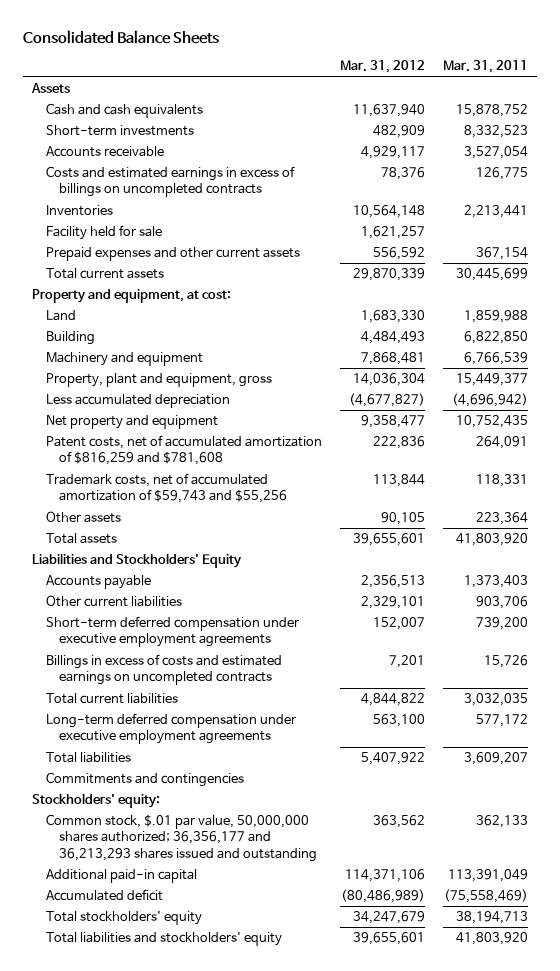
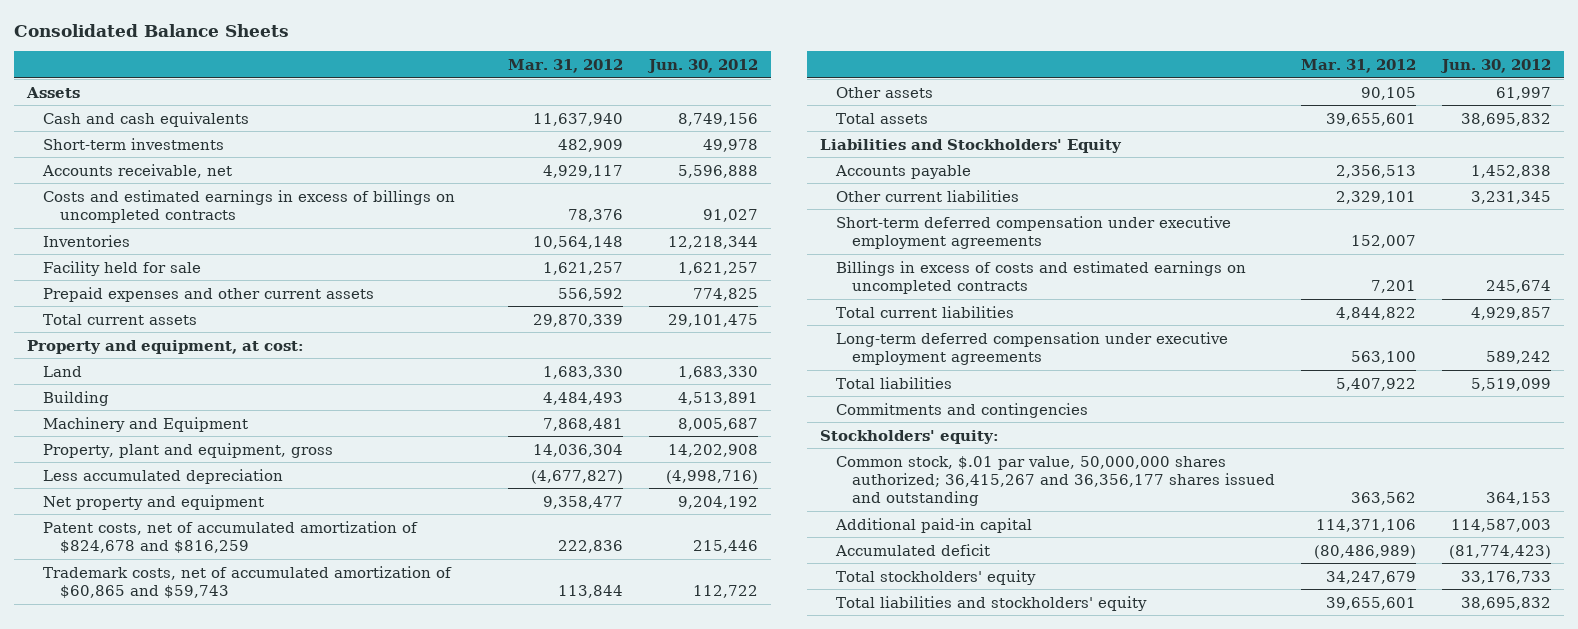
[442,60,528,74] Mar. 31, 2011 -> none
none -> [647,58,759,73] Jun. 30, 2012
[45,146,164,158] Accounts receivable -> [42,163,233,178] Accounts receivable, net
[45,352,203,367] Machinery and equipment -> [43,416,249,432] Machinery and Equipment
[45,435,322,466] Patent costs, net of accumulated amortization of $816,259 and $781,608 -> [43,520,419,553] Patent costs, net of accumulated amortization of $824,678 and $816,259
[45,473,288,504] Trademark costs, net of accumulated amortization of $59,743 and $55,256 -> [43,565,453,598] Trademark costs, net of accumulated amortization of $60,865 and $59,743
[45,814,318,862] Common stock, $.01 par value, 50,000,000 shares authorized; 36,356,177 and 36,213,293 shares issued and outstanding -> [836,455,1276,506] Common stock, $.01 par value, 50,000,000 shares authorized; 36,415,267 and 36,356,177 shares issued and outstanding

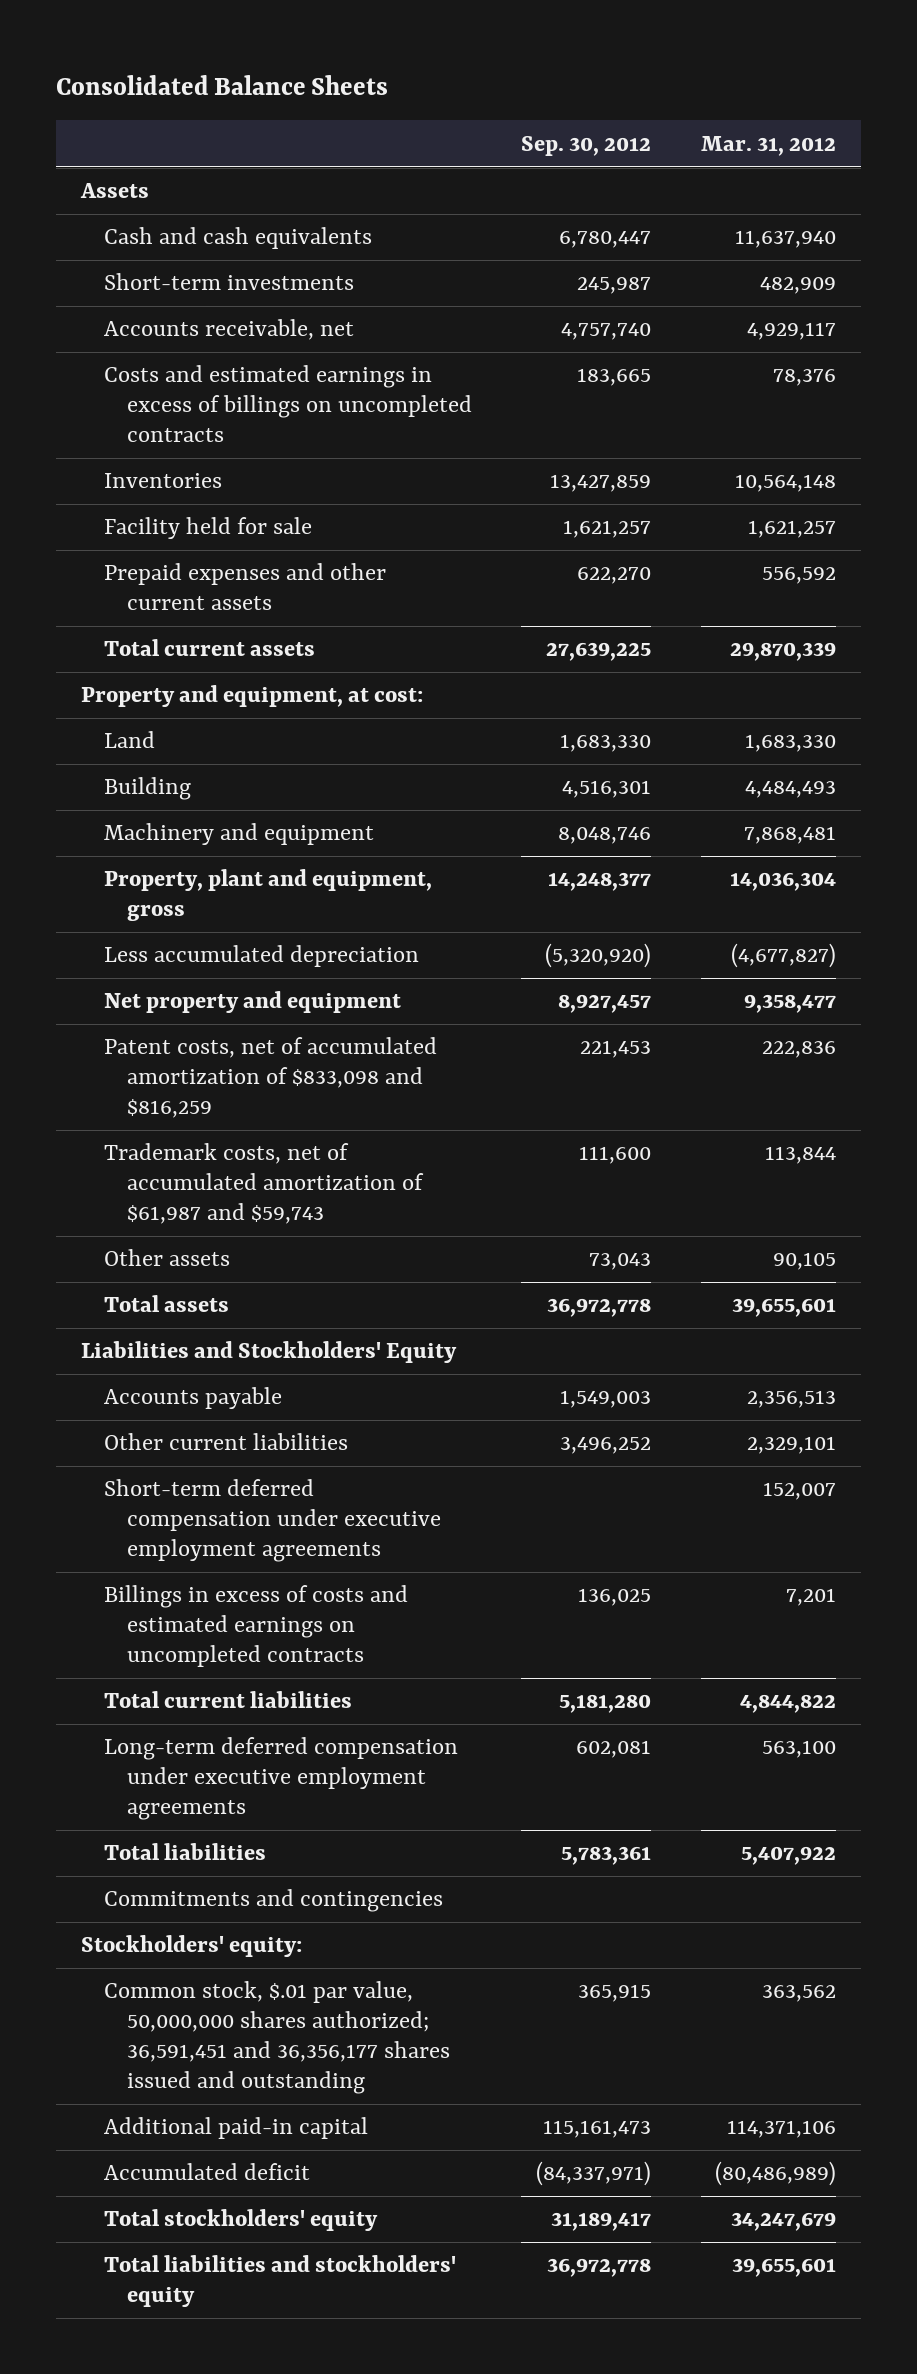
[647,58,759,73] Jun. 30, 2012 -> none
none -> [521,135,652,156] Sep. 30, 2012
[43,416,249,432] Machinery and Equipment -> [103,823,374,846] Machinery and equipment
[43,520,419,553] Patent costs, net of accumulated amortization of $824,678 and $816,259 -> [103,1037,437,1118] Patent costs, net of accumulated amortization of $833,098 and $816,259
[43,565,453,598] Trademark costs, net of accumulated amortization of $60,865 and $59,743 -> [103,1143,424,1224] Trademark costs, net of accumulated amortization of $61,987 and $59,743
[836,455,1276,506] Common stock, $.01 par value, 50,000,000 shares authorized; 36,415,267 and 36,356,177 shares issued and outstanding -> [103,1981,450,2094] Common stock, $.01 par value, 50,000,000 shares authorized; 36,591,451 and 36,356,177 shares issued and outstanding

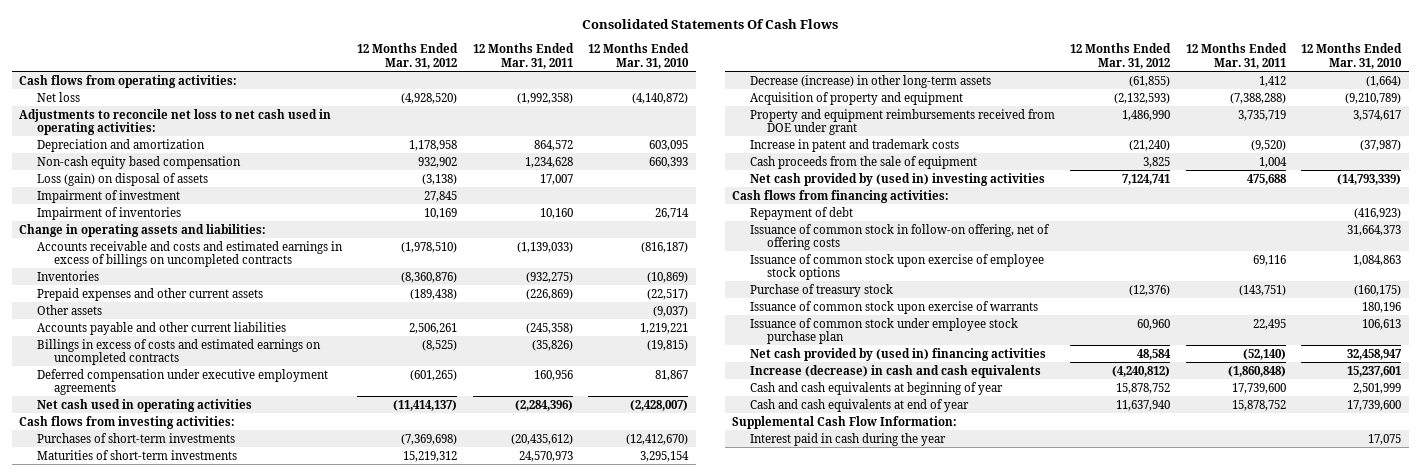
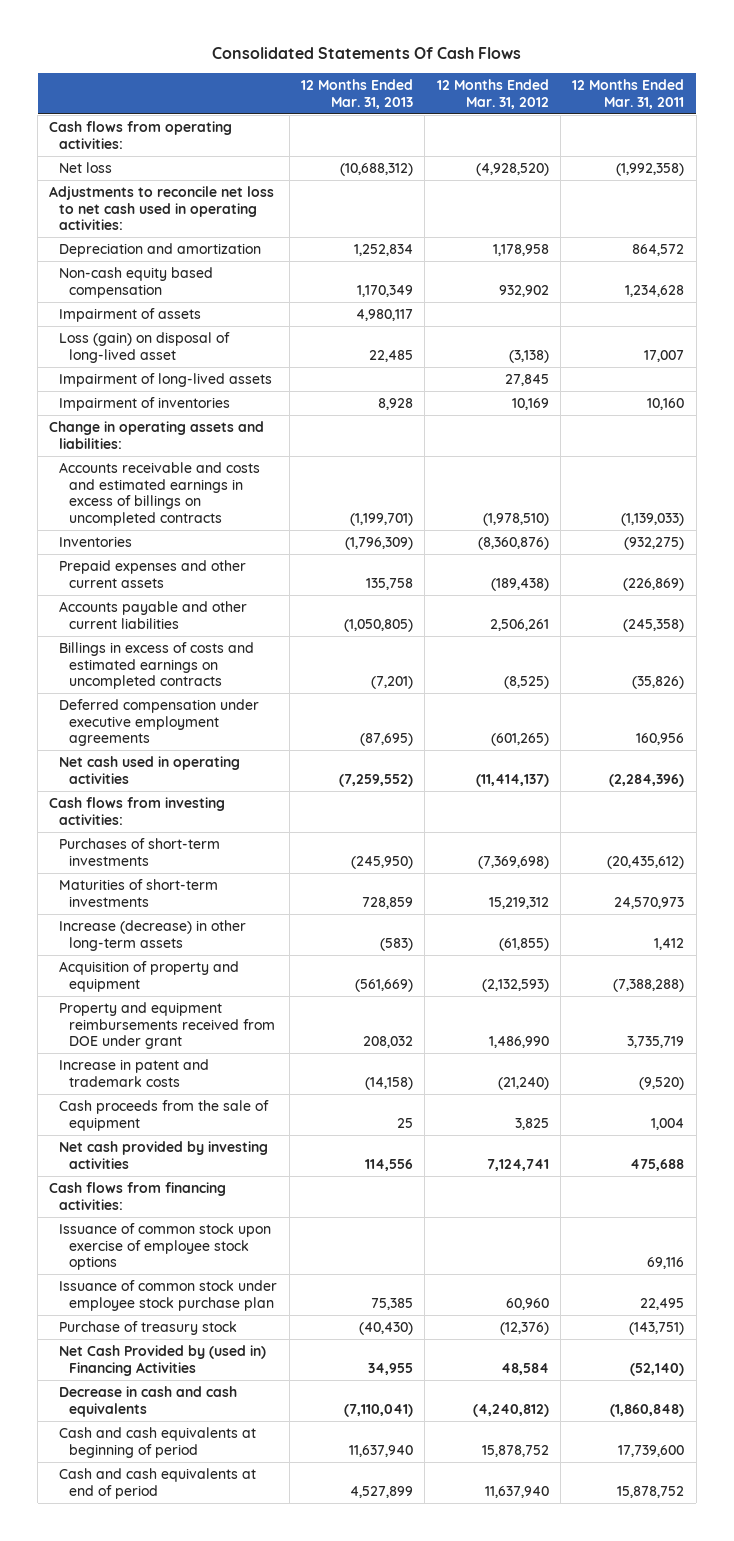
[588,43,690,69] 12 Months Ended Mar. 31, 2010 -> none
none -> [301,79,414,109] 12 Months Ended Mar. 31, 2013
none -> [59,307,202,322] Impairment of assets
[36,172,208,186] Loss (gain) on disposal of assets -> [59,331,231,363] Loss (gain) on disposal of long-lived asset
[36,189,180,203] Impairment of investment -> [59,372,273,387] Impairment of long-lived assets
[36,304,102,315] Other assets -> none
[749,74,991,88] Decrease (increase) in other long-term assets -> [59,919,247,951] Increase (decrease) in other long-term assets
[749,172,1045,186] Net cash provided by (used in) investing activities -> [59,1140,269,1169] Net cash provided by investing activities
[749,206,853,220] Repayment of debt -> none
[749,223,1050,250] Issuance of common stock in follow-on offering, net of offering costs -> none
[749,300,1038,314] Issuance of common stock upon exercise of warrants -> none
[732,415,958,429] Supplemental Cash Flow Information: -> none
[749,432,946,446] Interest paid in cash during the year -> none
[749,283,893,297] Purchase of treasury stock -> [59,1320,238,1335] Purchase of treasury stock
[749,347,1046,361] Net cash provided by (used in) financing activities -> [59,1344,267,1376] Net Cash Provided by (used in) Financing Activities
[749,364,1041,378] Increase (decrease) in cash and cash equivalents -> [59,1385,238,1417] Decrease in cash and cash equivalents
[749,381,1003,395] Cash and cash equivalents at beginning of year -> [59,1426,257,1458] Cash and cash equivalents at beginning of period
[749,398,969,412] Cash and cash equivalents at end of year -> [59,1467,257,1499] Cash and cash equivalents at end of period

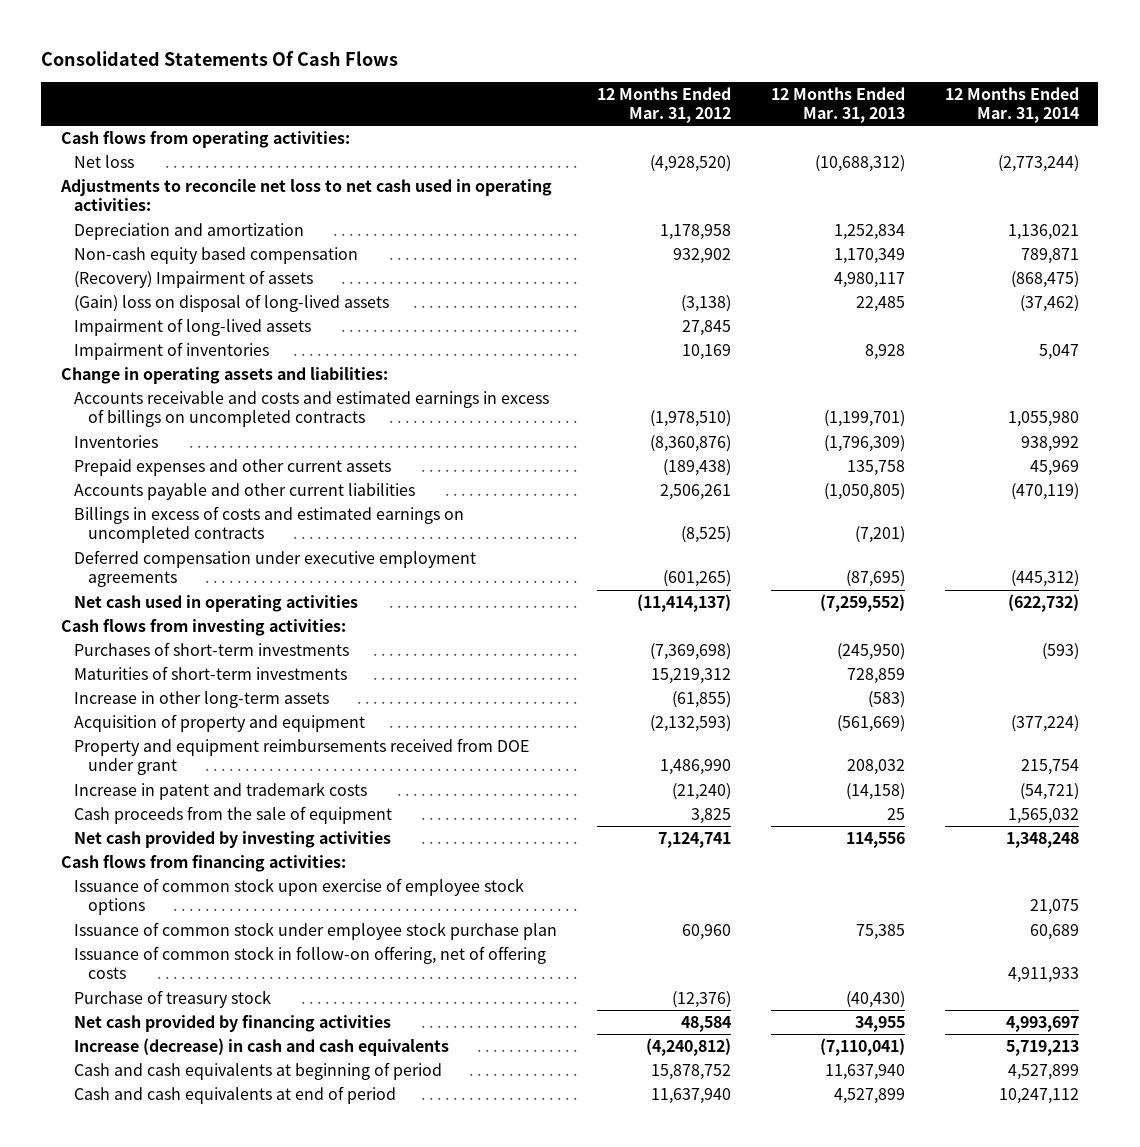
[572,79,685,109] 12 Months Ended Mar. 31, 2011 -> none
none -> [944,86,1079,124] 12 Months Ended Mar. 31, 2014
[59,307,202,322] Impairment of assets -> [74,269,314,288] (Recovery) Impairment of assets
[59,331,231,363] Loss (gain) on disposal of long-lived asset -> [74,293,390,312] (Gain) loss on disposal of long-lived assets
[59,919,247,951] Increase (decrease) in other long-term assets -> [74,690,330,708] Increase in other long-term assets
none -> [74,945,547,980] Issuance of common stock in follow-on offering, net of offering costs
[59,1344,267,1376] Net Cash Provided by (used in) Financing Activities -> [74,1014,392,1032] Net cash provided by financing activities
[59,1385,238,1417] Decrease in cash and cash equivalents -> [74,1037,450,1056] Increase (decrease) in cash and cash equivalents

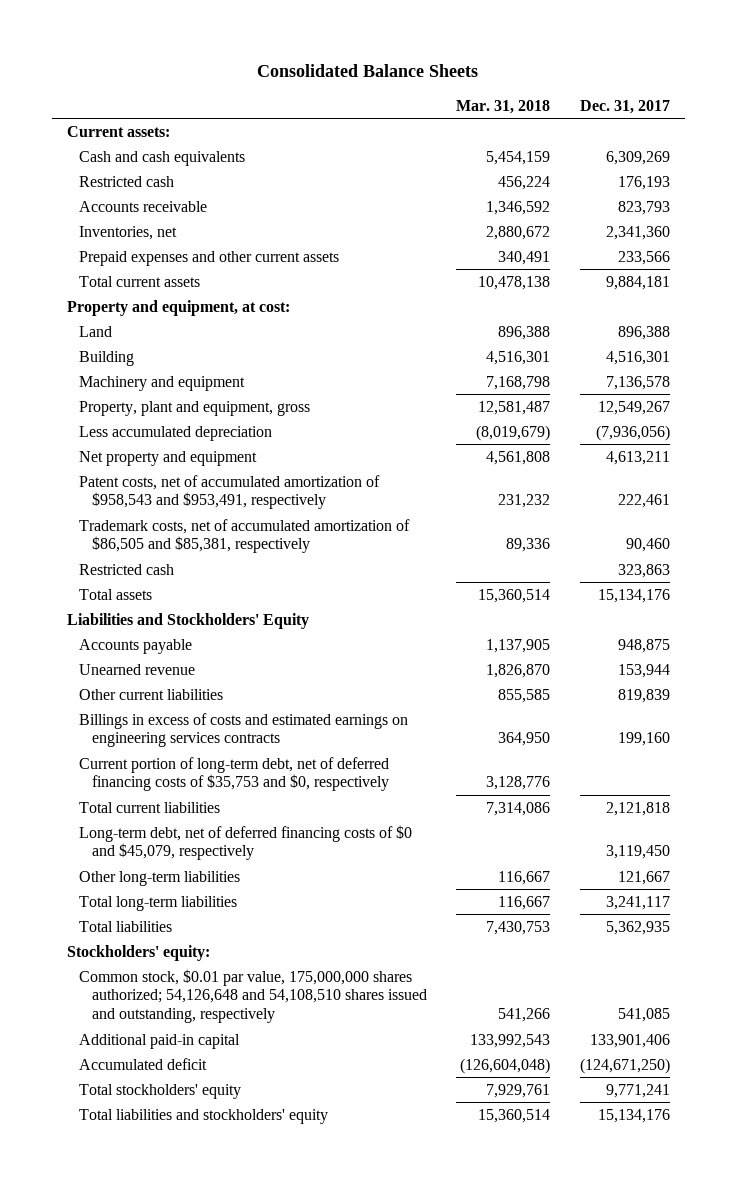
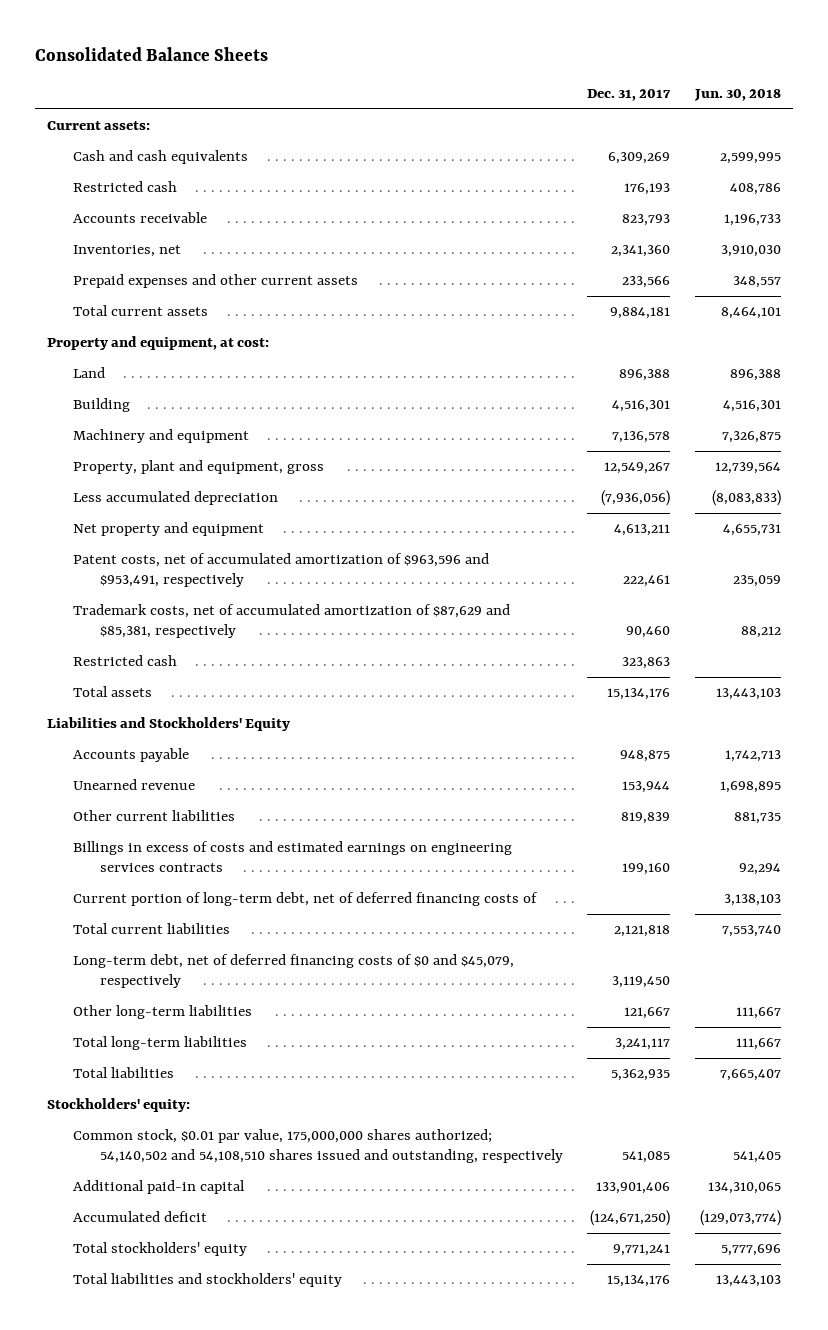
[456,99,551,114] Mar. 31, 2018 -> none
none -> [693,89,781,102] Jun. 30, 2018
[79,474,381,510] Patent costs, net of accumulated amortization of $958,543 and $953,491, respectively -> [73,553,490,588] Patent costs, net of accumulated amortization of $963,596 and $953,491, respectively
[79,518,411,554] Trademark costs, net of accumulated amortization of $86,505 and $85,381, respectively -> [73,604,511,639] Trademark costs, net of accumulated amortization of $87,629 and $85,381, respectively
[79,756,390,792] Current portion of long-term debt, net of deferred financing costs of $35,753 and $0, respectively -> [73,892,539,907] Current portion of long-term debt, net of deferred financing costs of
[79,968,427,1024] Common stock, $0.01 par value, 175,000,000 shares authorized; 54,126,648 and 54,108,510 shares issued and outstanding, respectively -> [73,1129,563,1164] Common stock, $0.01 par value, 175,000,000 shares authorized; 54,140,502 and 54,108,510 shares issued and outstanding, respectively

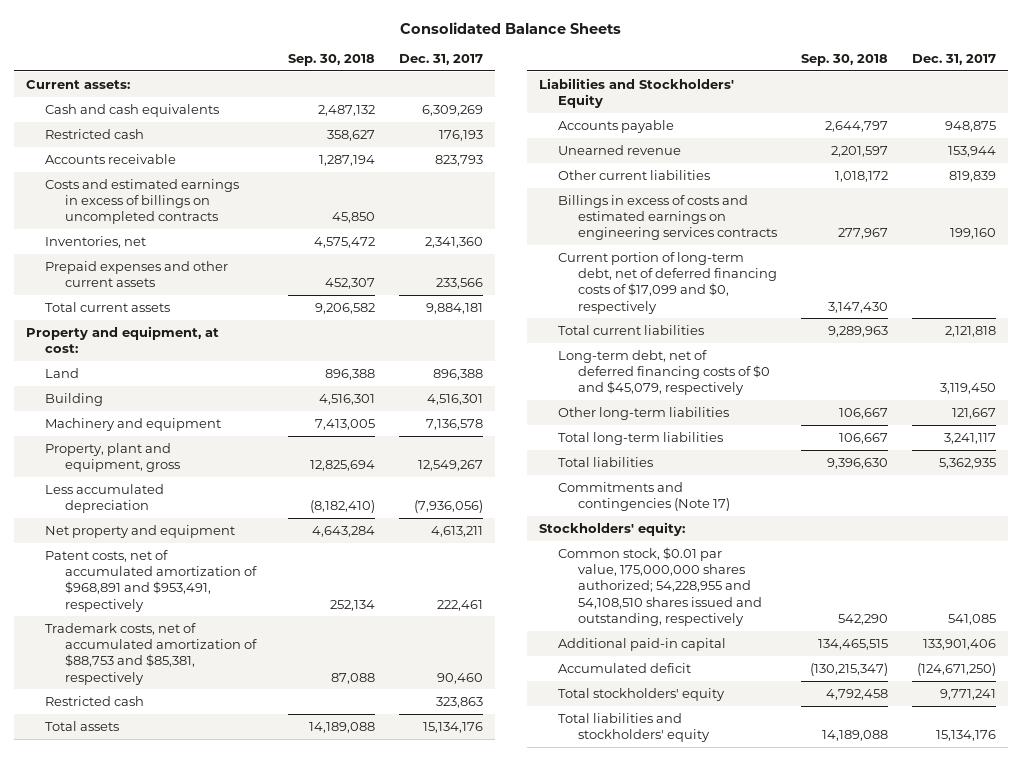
[693,89,781,102] Jun. 30, 2018 -> none
none -> [287,54,375,67] Sep. 30, 2018
none -> [45,178,240,225] Costs and estimated earnings in excess of billings on uncompleted contracts
[73,553,490,588] Patent costs, net of accumulated amortization of $963,596 and $953,491, respectively -> [45,549,257,612] Patent costs, net of accumulated amortization of $968,891 and $953,491, respectively
[73,604,511,639] Trademark costs, net of accumulated amortization of $87,629 and $85,381, respectively -> [45,622,257,685] Trademark costs, net of accumulated amortization of $88,753 and $85,381, respectively
[73,892,539,907] Current portion of long-term debt, net of deferred financing costs of -> [558,251,777,314] Current portion of long-term debt, net of deferred financing costs of $17,099 and $0, respectively
none -> [558,481,730,511] Commitments and contingencies (Note 17)
[73,1129,563,1164] Common stock, $0.01 par value, 175,000,000 shares authorized; 54,140,502 and 54,108,510 shares issued and outstanding, respectively -> [558,546,762,626] Common stock, $0.01 par value, 175,000,000 shares authorized; 54,228,955 and 54,108,510 shares issued and outstanding, respectively

